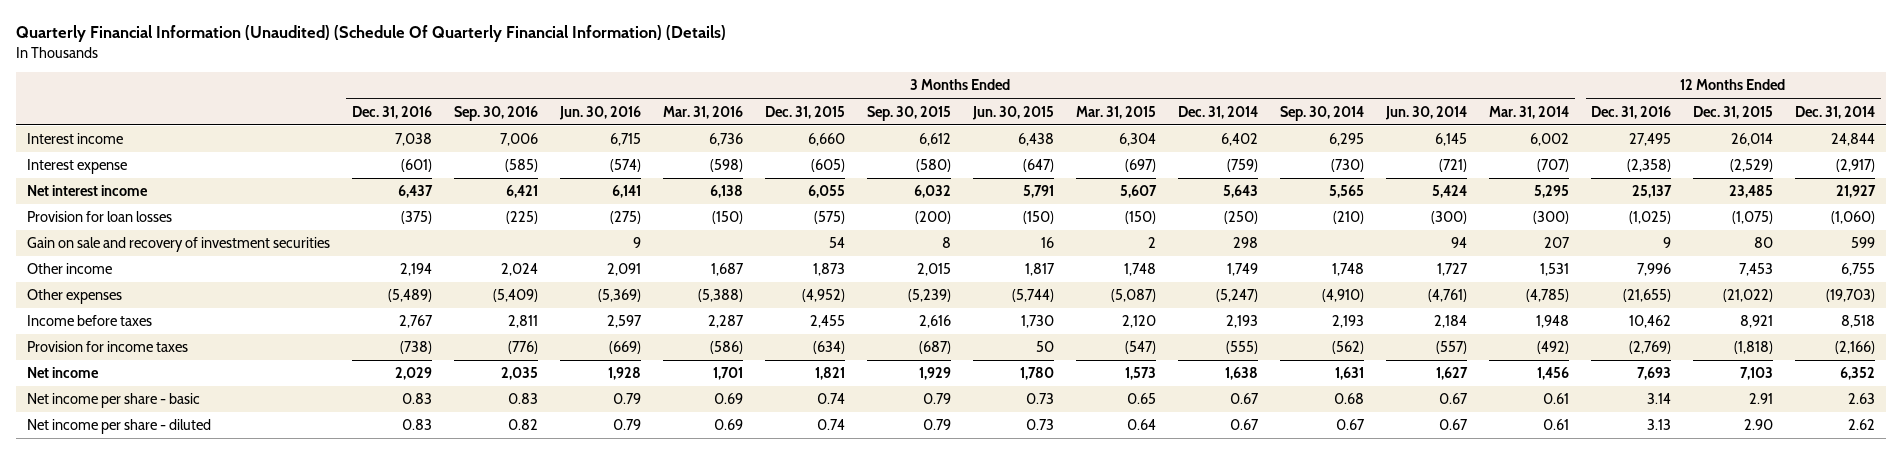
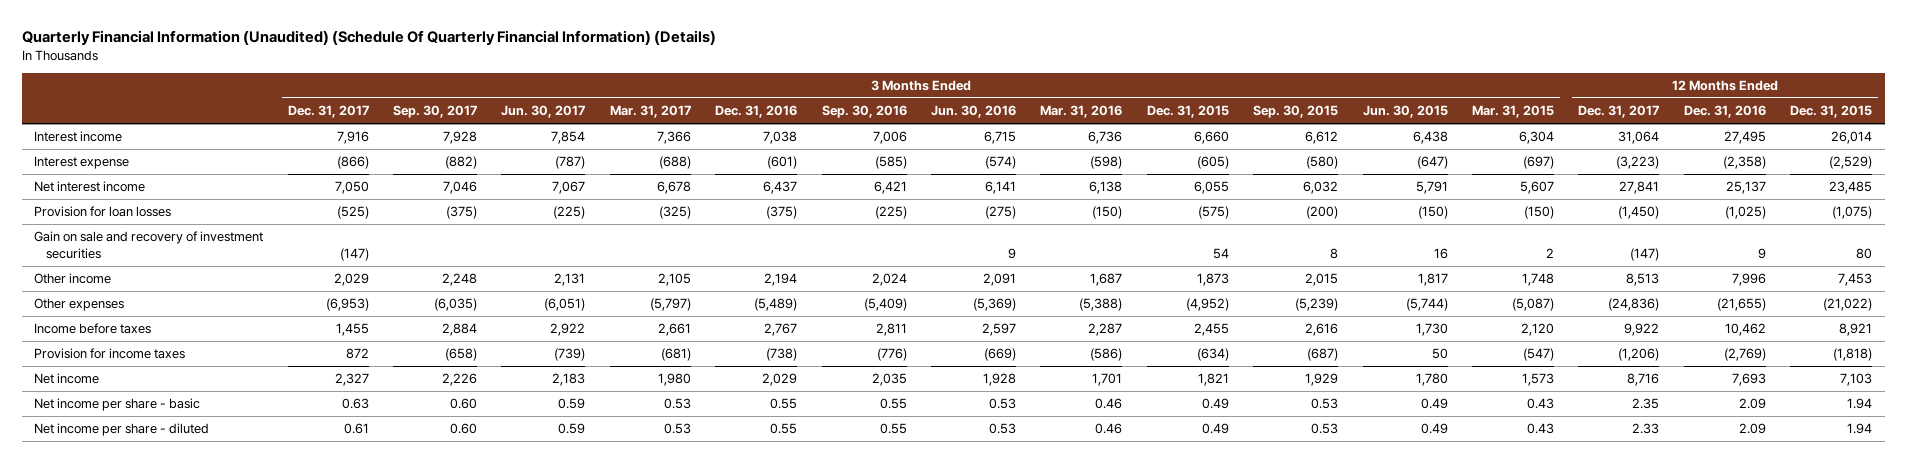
[1177,105,1258,119] Dec. 31, 2014 -> none
[1279,105,1364,121] Sep. 30, 2014 -> none
[1385,105,1468,120] Jun. 30, 2014 -> none
[1489,105,1570,119] Mar. 31, 2014 -> none
[1795,105,1876,119] Dec. 31, 2014 -> none
none -> [287,105,369,119] Dec. 31, 2017
none -> [393,105,478,119] Sep. 30, 2017
none -> [501,105,586,119] Jun. 30, 2017
none -> [609,105,691,119] Mar. 31, 2017
none -> [1578,105,1660,119] Dec. 31, 2017
[401,393,432,405] 0.83 -> [770,398,798,410] 0.55
[507,393,538,405] 0.83 -> [879,398,907,410] 0.55
[612,393,641,405] 0.79 -> [989,398,1017,410] 0.53
[713,393,743,405] 0.69 -> [1095,398,1123,410] 0.46
[816,393,845,405] 0.74 -> [1201,398,1229,410] 0.49
[922,393,951,405] 0.79 -> [1311,398,1339,410] 0.53
[1025,393,1054,405] 0.73 -> [1420,398,1448,410] 0.49
[1126,393,1156,405] 0.65 -> [1527,398,1555,410] 0.43
[1647,393,1672,405] 3.14 -> [1738,398,1766,410] 2.09
[1749,393,1774,405] 2.91 -> [1847,398,1873,410] 1.94
[401,419,432,431] 0.83 -> [770,423,798,435] 0.55
[507,419,538,431] 0.82 -> [879,423,907,435] 0.55
[612,419,641,431] 0.79 -> [989,423,1017,435] 0.53
[713,419,743,431] 0.69 -> [1095,423,1123,435] 0.46
[816,419,845,431] 0.74 -> [1201,423,1229,435] 0.49
[922,419,951,431] 0.79 -> [1311,423,1339,435] 0.53
[1025,419,1054,431] 0.73 -> [1420,423,1448,435] 0.49
[1126,419,1156,431] 0.64 -> [1527,423,1555,435] 0.43
[1647,419,1672,431] 3.13 -> [1738,423,1766,435] 2.09
[1744,419,1774,431] 2.90 -> [1847,423,1873,435] 1.94

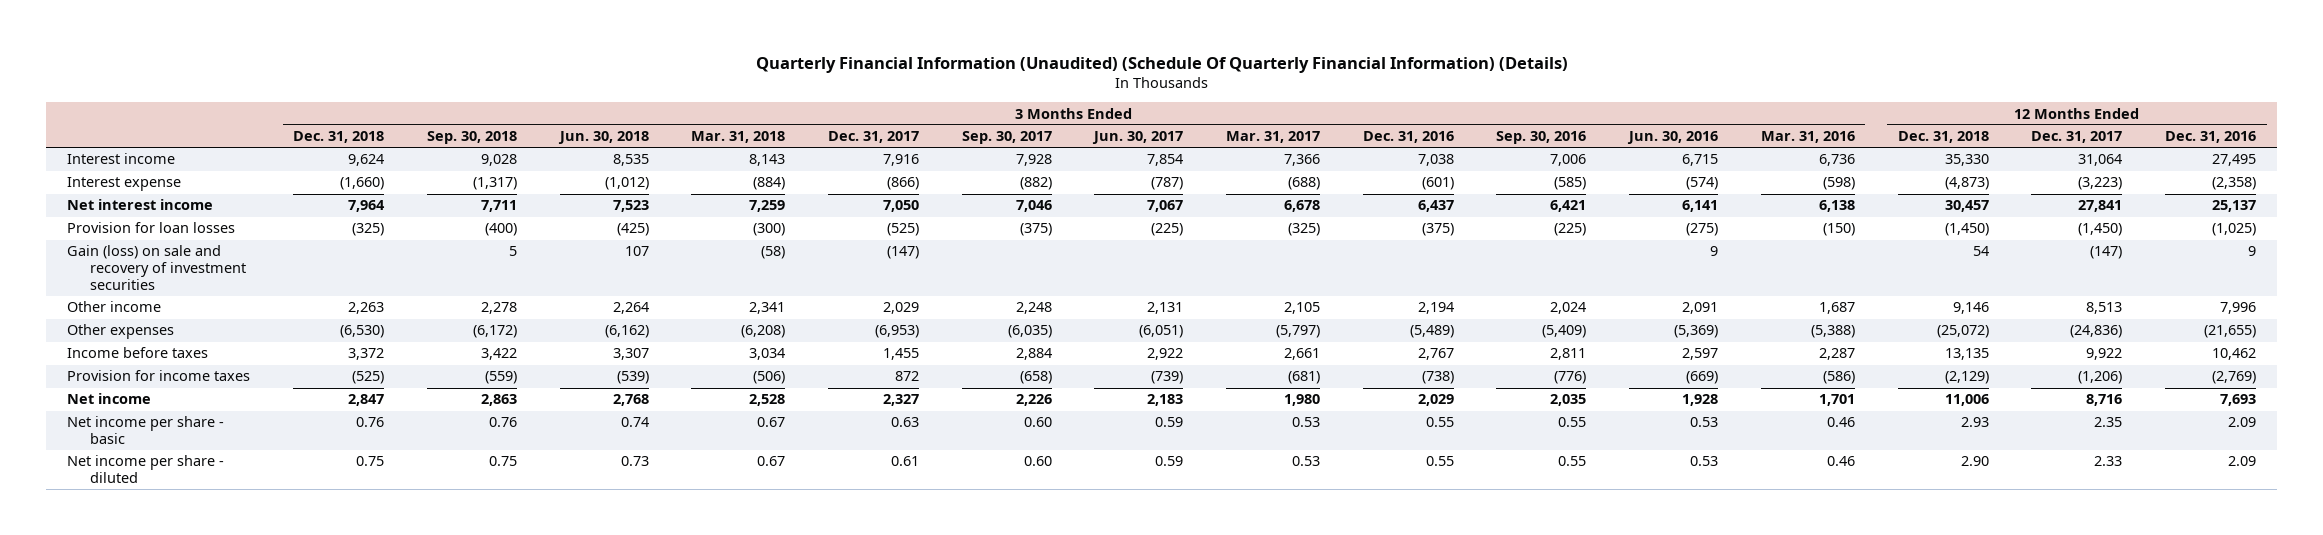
[1146,105,1229,119] Dec. 31, 2015 -> none
[1253,105,1339,119] Sep. 30, 2015 -> none
[1362,105,1448,119] Jun. 30, 2015 -> none
[1472,105,1555,119] Mar. 31, 2015 -> none
[1790,105,1873,119] Dec. 31, 2015 -> none
none -> [293,131,385,144] Dec. 31, 2018
none -> [426,131,517,145] Sep. 30, 2018
none -> [557,131,649,145] Jun. 30, 2018
none -> [691,131,786,144] Mar. 31, 2018
none -> [1897,131,1989,144] Dec. 31, 2018
[34,231,264,259] Gain on sale and recovery of investment securities -> [67,245,247,290] Gain (loss) on sale and recovery of investment securities

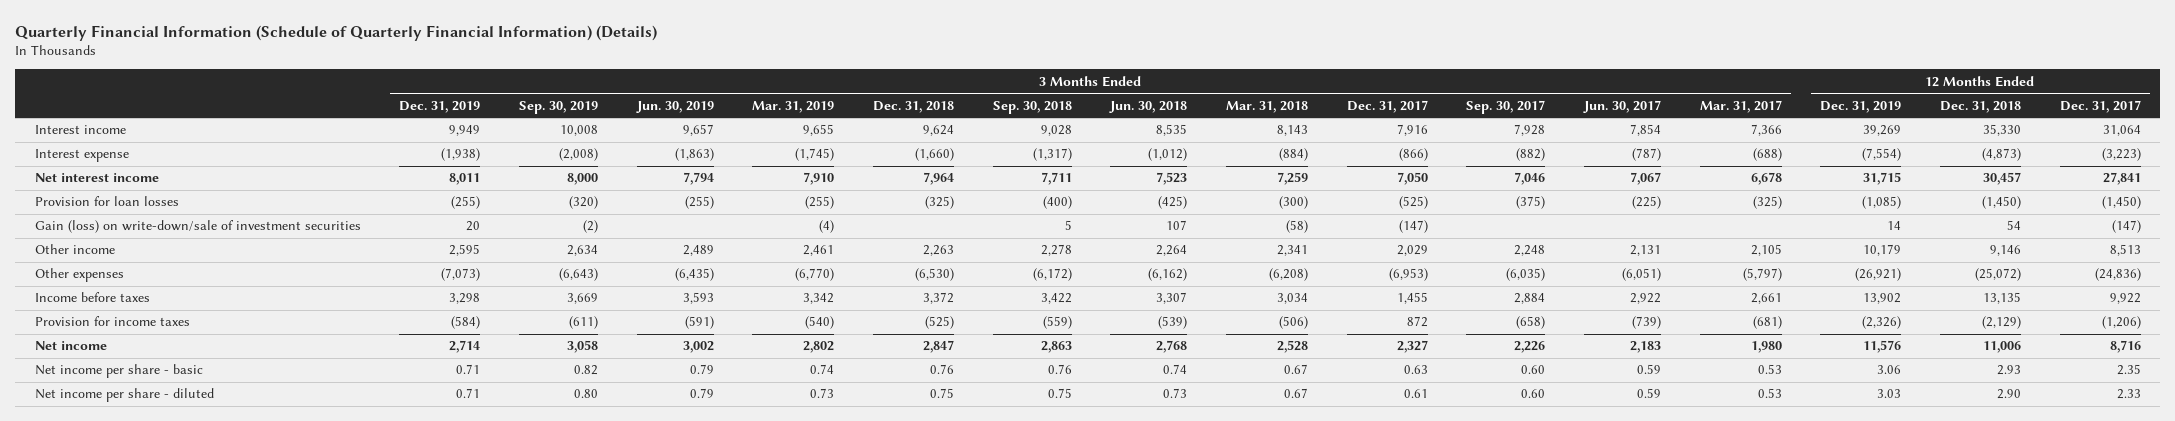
[755,56,1568,73] Quarterly Financial Information (Unaudited) (Schedule Of Quarterly Financial Information) (Details) -> [15,24,658,41] Quarterly Financial Information (Schedule of Quarterly Financial Information) (Details)
[1362,131,1454,144] Dec. 31, 2016 -> none
[1496,131,1587,145] Sep. 30, 2016 -> none
[1627,131,1719,145] Jun. 30, 2016 -> none
[1760,131,1855,144] Mar. 31, 2016 -> none
[2164,131,2256,144] Dec. 31, 2016 -> none
none -> [399,100,481,113] Dec. 31, 2019
none -> [518,100,598,114] Sep. 30, 2019
none -> [635,100,714,113] Jun. 30, 2019
none -> [752,100,835,113] Mar. 31, 2019
none -> [1820,100,1902,113] Dec. 31, 2019
[67,245,247,290] Gain (loss) on sale and recovery of investment securities -> [34,220,361,234] Gain (loss) on write-down/sale of investment securities

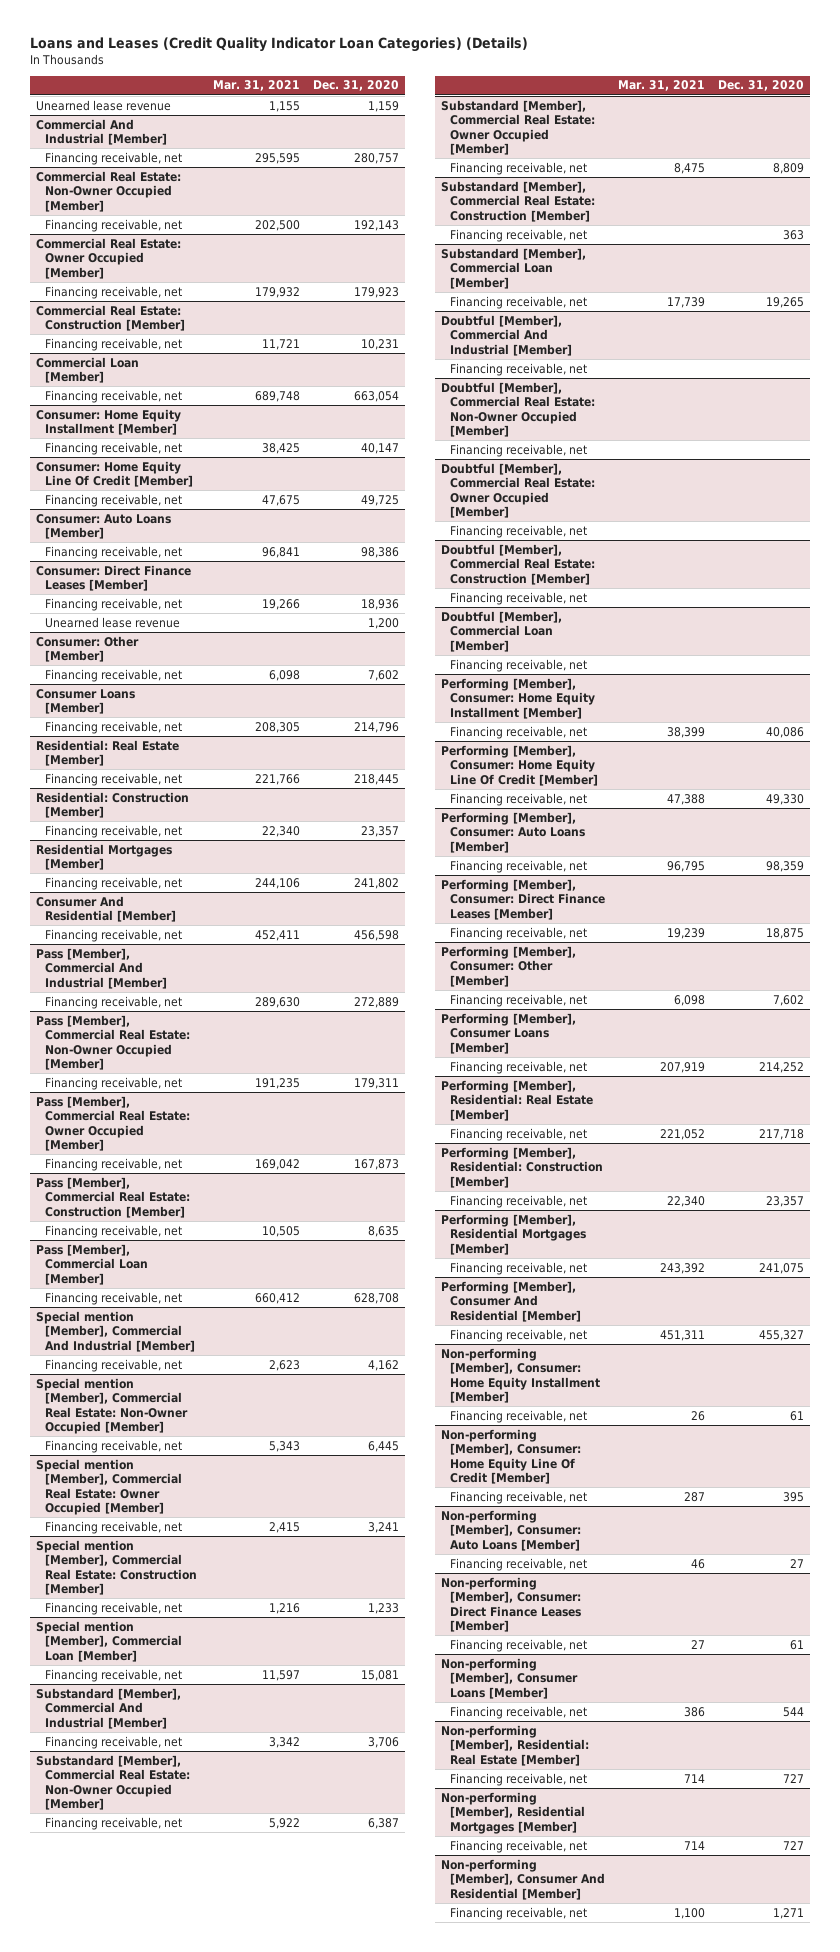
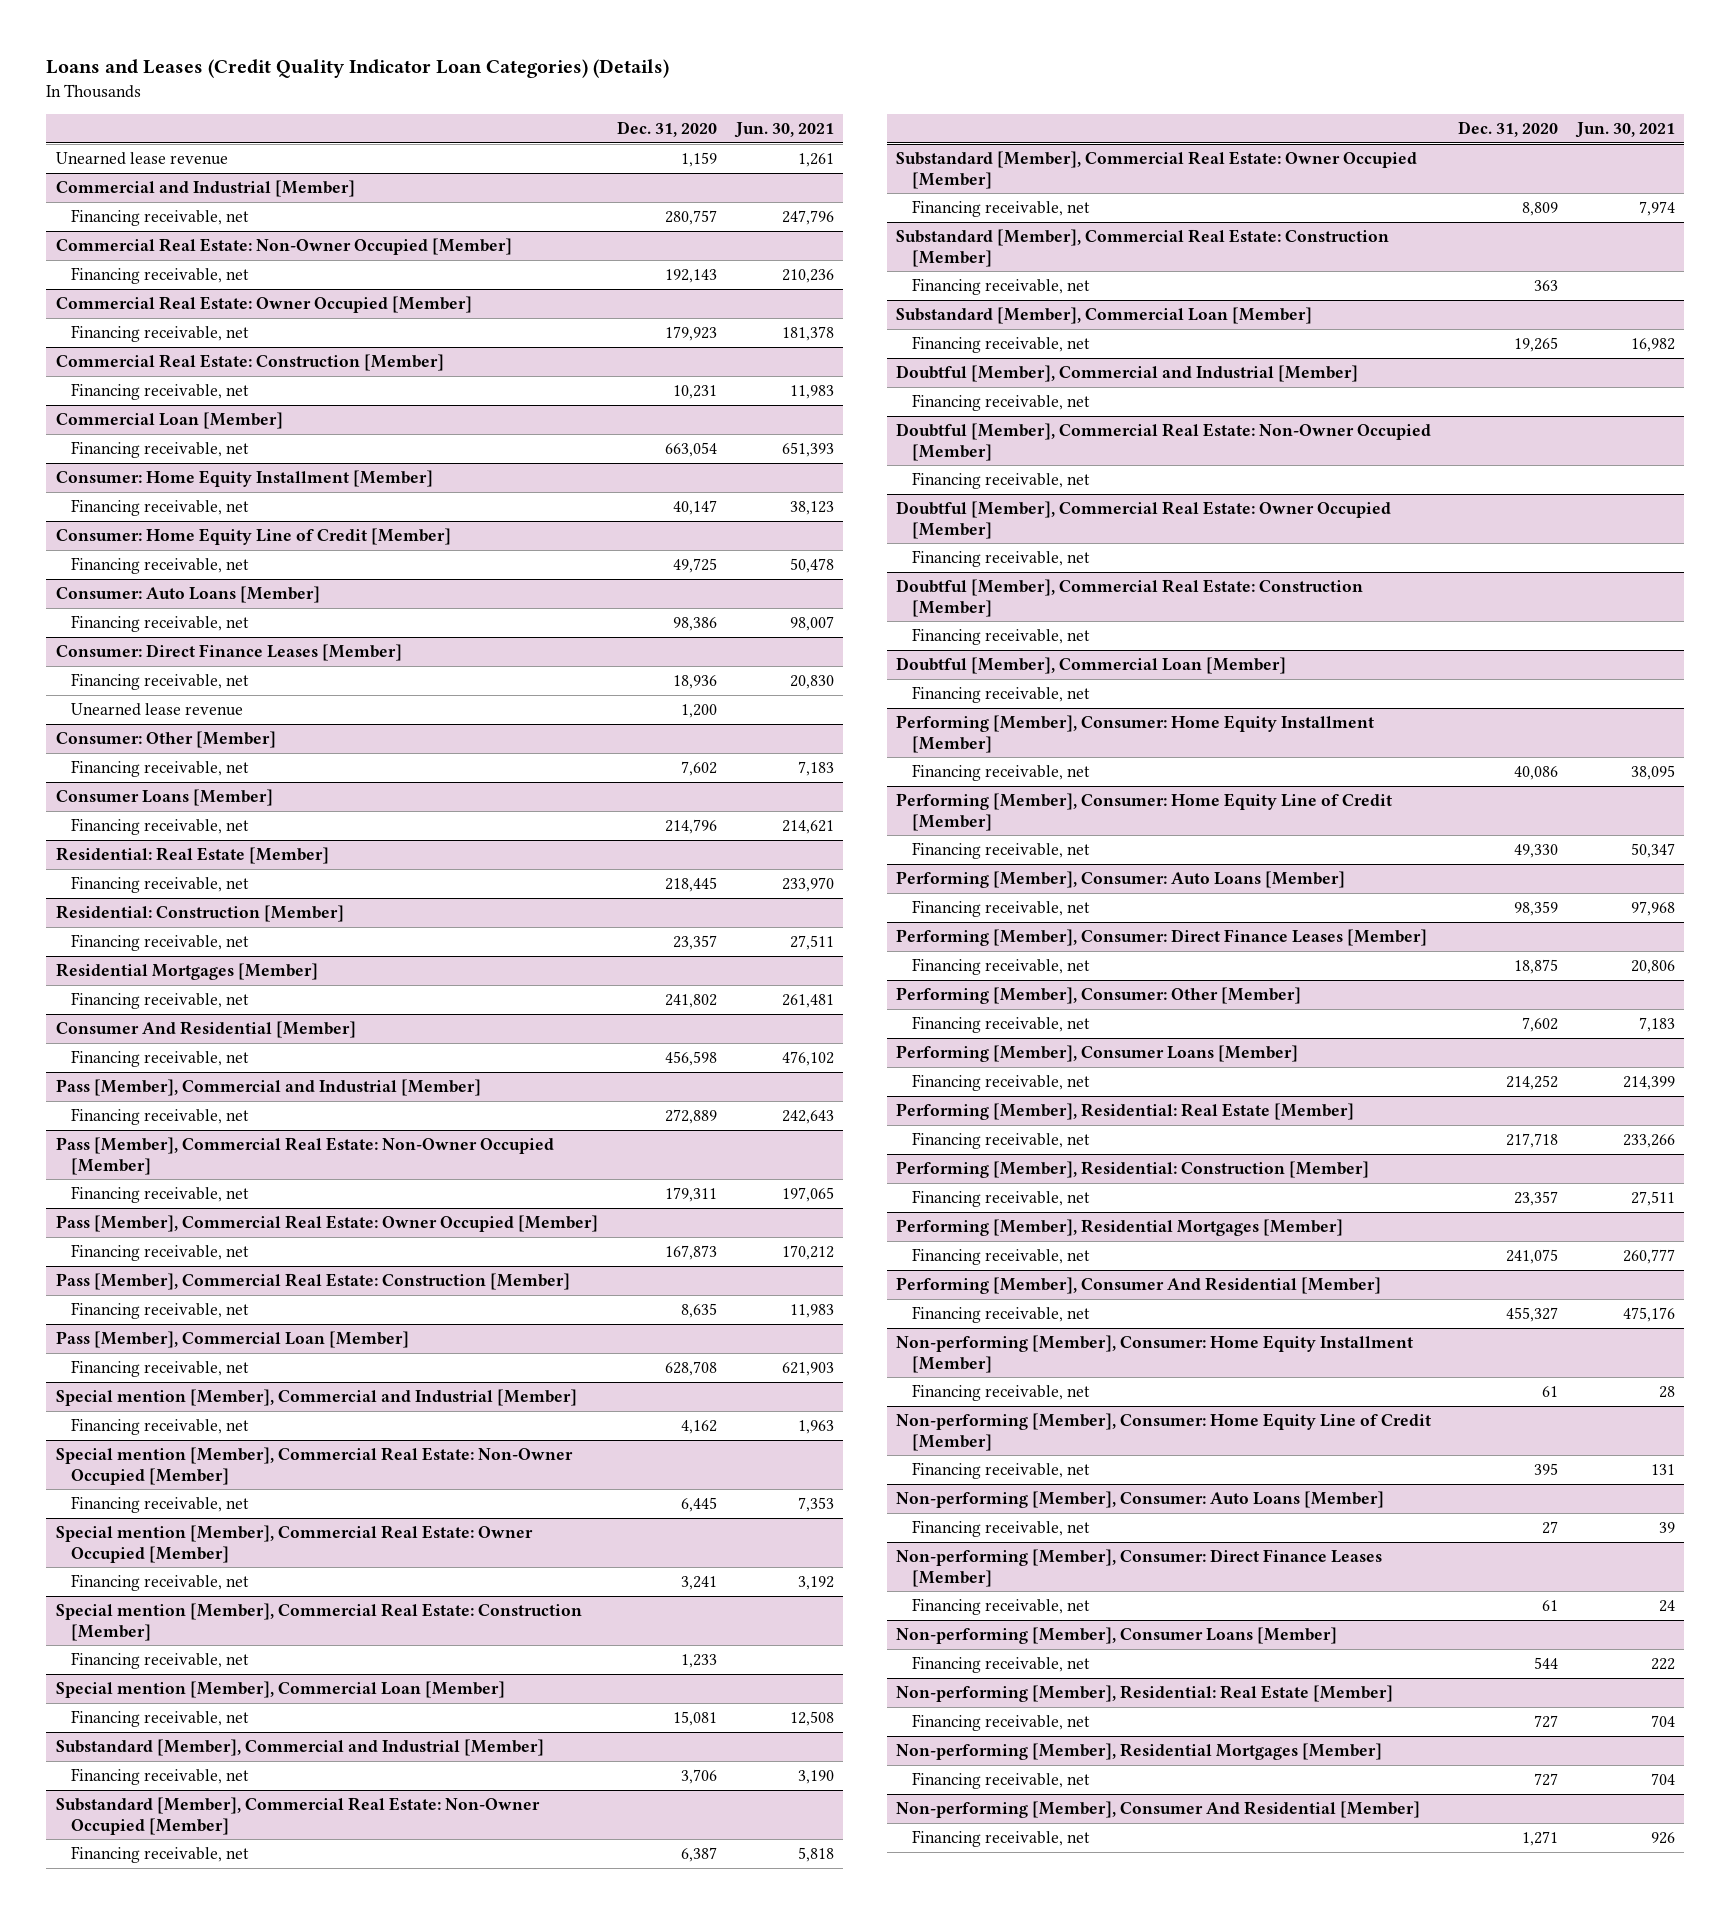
[213,80,301,92] Mar. 31, 2021 -> none
none -> [733,121,834,138] Jun. 30, 2021
[36,118,168,146] Commercial And Industrial [Member] -> [55,179,355,197] Commercial and Industrial [Member]
[36,460,194,488] Consumer: Home Equity Line Of Credit [Member] -> [55,527,451,545] Consumer: Home Equity Line of Credit [Member]
[36,947,168,989] Pass [Member], Commercial And Industrial [Member] -> [55,1078,481,1096] Pass [Member], Commercial and Industrial [Member]
[36,1310,196,1352] Special mention [Member], Commercial And Industrial [Member] -> [55,1388,577,1406] Special mention [Member], Commercial and Industrial [Member]
[36,1687,182,1729] Substandard [Member], Commercial And Industrial [Member] -> [55,1738,544,1756] Substandard [Member], Commercial and Industrial [Member]
[441,314,572,356] Doubtful [Member], Commercial And Industrial [Member] -> [896,364,1359,382] Doubtful [Member], Commercial and Industrial [Member]
[441,744,598,786] Performing [Member], Consumer: Home Equity Line Of Credit [Member] -> [896,792,1393,831] Performing [Member], Consumer: Home Equity Line of Credit [Member]
[441,1428,581,1485] Non-performing [Member], Consumer: Home Equity Line Of Credit [Member] -> [896,1412,1432,1451] Non-performing [Member], Consumer: Home Equity Line of Credit [Member]

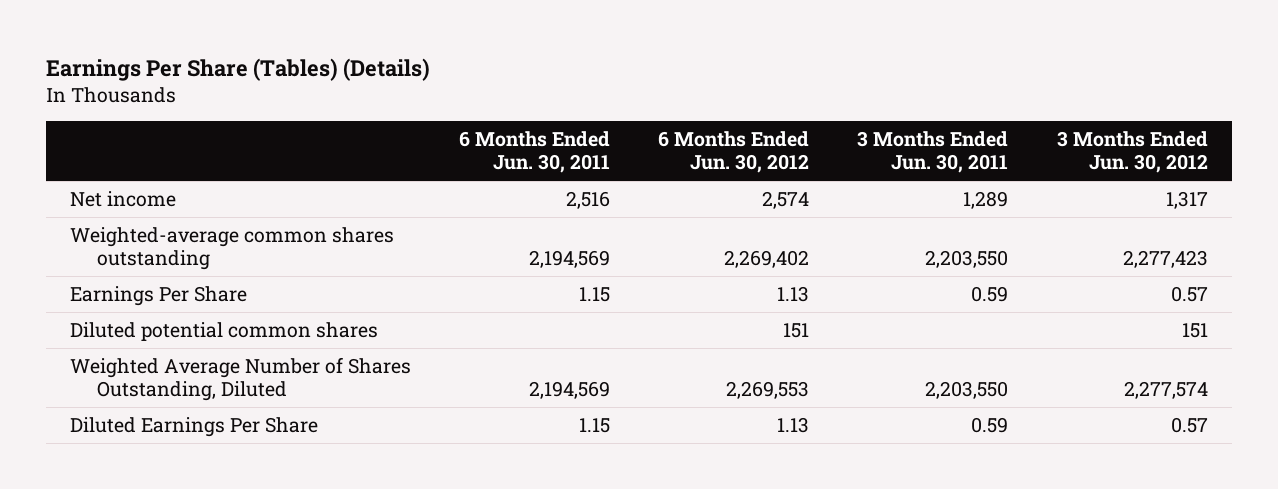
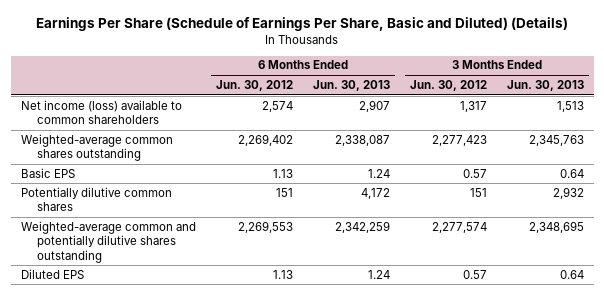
[45,57,430,81] Earnings Per Share (Tables) (Details) -> [36,17,569,32] Earnings Per Share (Schedule of Earnings Per Share, Basic and Diluted) (Details)
[459,131,611,174] 6 Months Ended Jun. 30, 2011 -> none
[857,131,1009,174] 3 Months Ended Jun. 30, 2011 -> none
none -> [312,79,390,91] Jun. 30, 2013
none -> [506,79,584,91] Jun. 30, 2013
[69,190,176,207] Net income -> [20,99,182,125] Net income (loss) available to common shareholders
[69,285,247,306] Earnings Per Share -> [20,167,75,178] Basic EPS
[69,321,378,341] Diluted potential common shares -> [20,186,172,212] Potentially dilutive common shares
[69,356,411,402] Weighted Average Number of Shares Outstanding, Diluted -> [20,220,196,263] Weighted-average common and potentially dilutive shares outstanding
[69,416,318,437] Diluted Earnings Per Share -> [20,268,84,279] Diluted EPS

